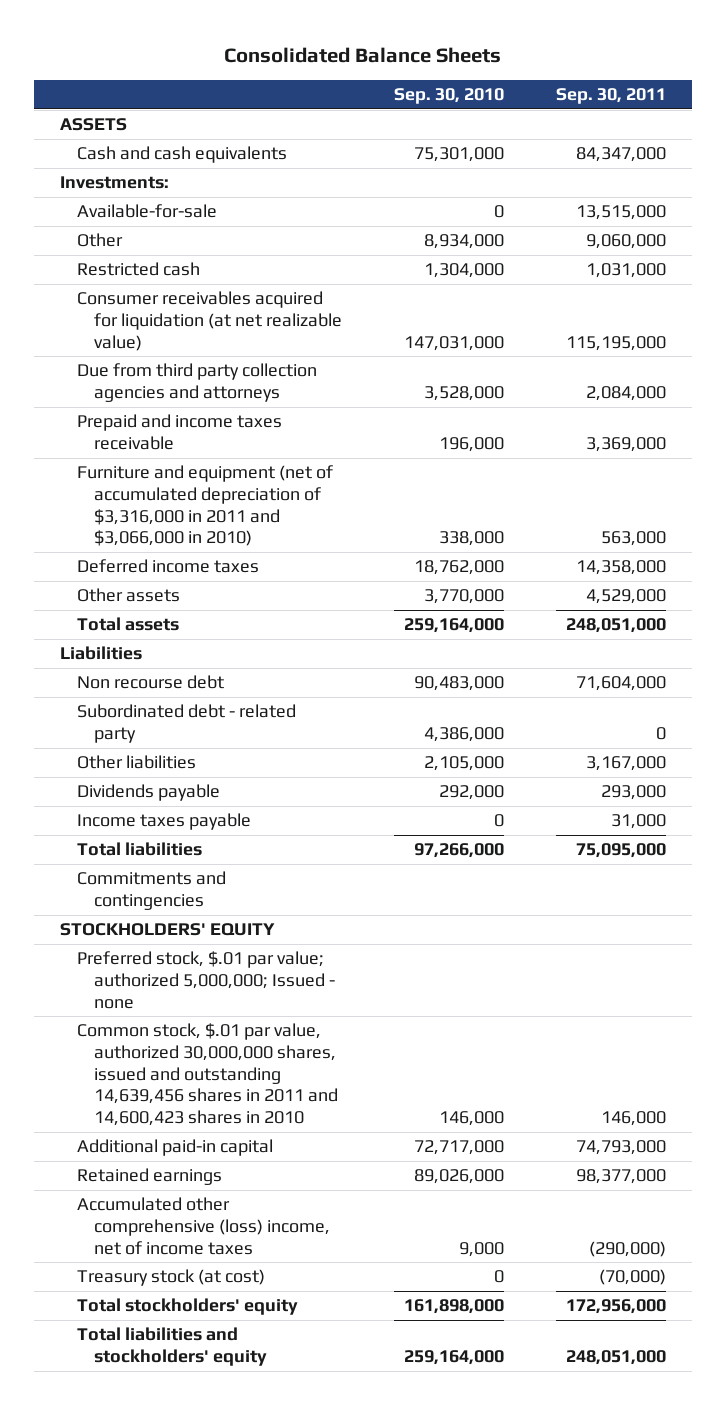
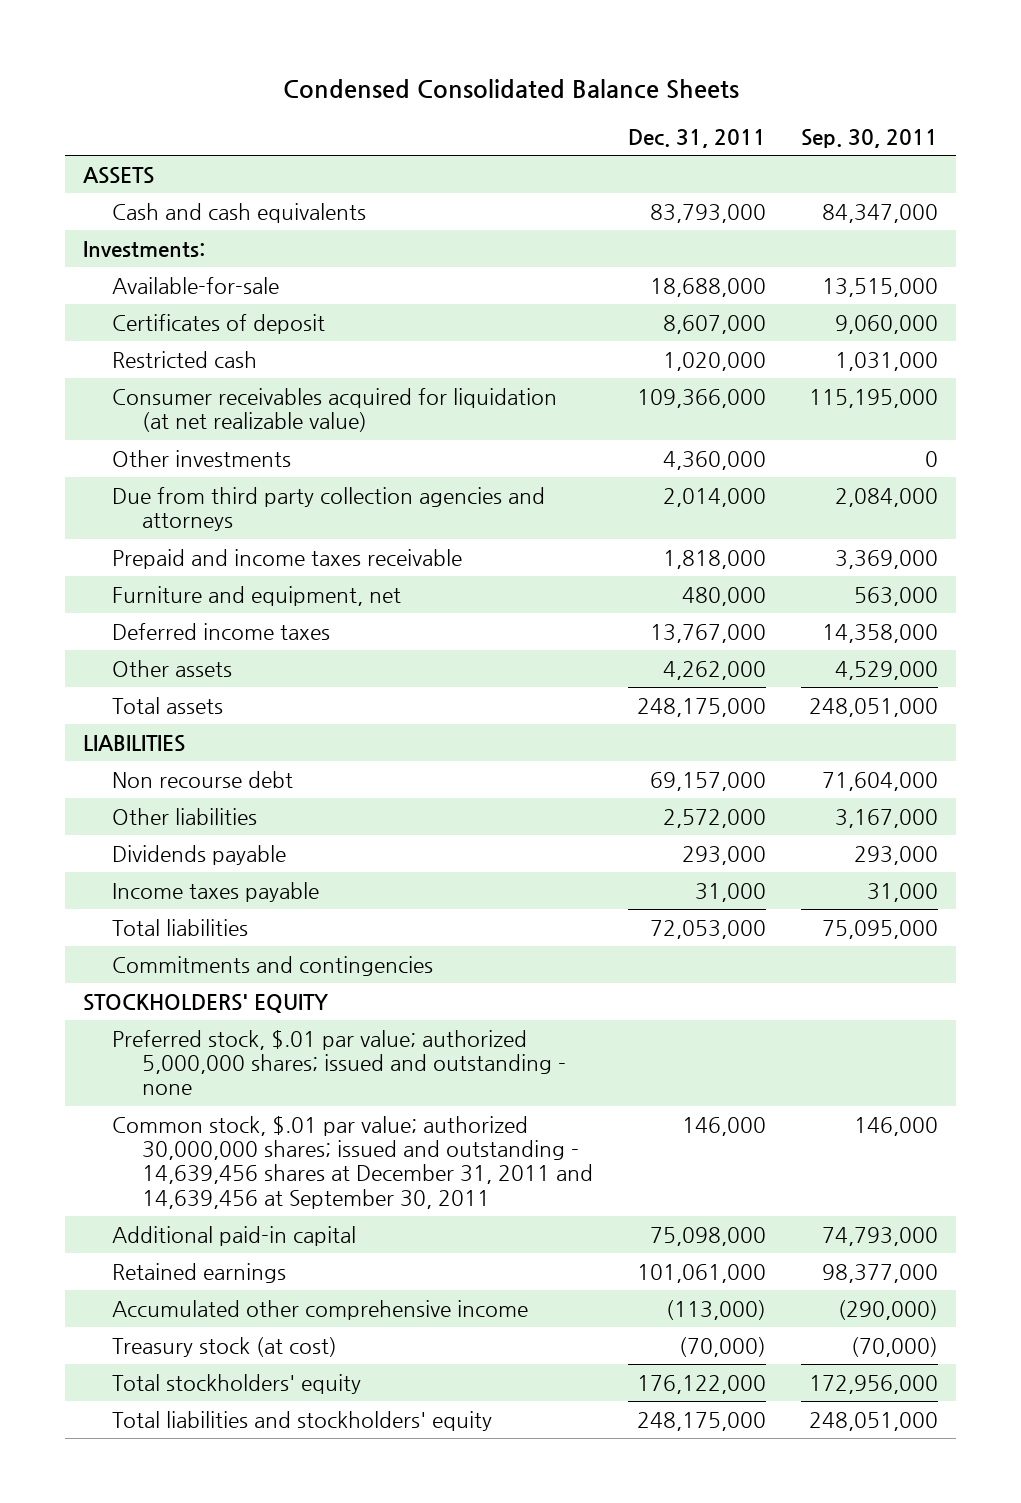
[224,46,502,63] Consolidated Balance Sheets -> [282,79,739,100] Condensed Consolidated Balance Sheets
[394,88,505,105] Sep. 30, 2010 -> none
none -> [628,128,767,148] Dec. 31, 2011
[77,233,124,248] Other -> none
none -> [112,313,326,334] Certificates of deposit
none -> [112,449,292,467] Other investments
[77,465,334,547] Furniture and equipment (net of accumulated depreciation of $3,316,000 in 2011 and $3,066,000 in 2010) -> [112,585,402,606] Furniture and equipment, net
[59,646,142,661] Liabilities -> [82,734,185,752] LIABILITIES
[77,704,297,743] Subordinated debt - related party -> none
[77,951,336,1009] Preferred stock, $.01 par value; authorized 5,000,000; Issued - none -> [112,1029,566,1096] Preferred stock, $.01 par value; authorized 5,000,000 shares; issued and outstanding - none
[77,1023,339,1127] Common stock, $.01 par value, authorized 30,000,000 shares, issued and outstanding 14,639,456 shares in 2011 and 14,600,423 shares in 2010 -> [112,1115,593,1209] Common stock, $.01 par value; authorized 30,000,000 shares; issued and outstanding - 14,639,456 shares at December 31, 2011 and 14,639,456 at September 30, 2011
[77,1197,331,1255] Accumulated other comprehensive (loss) income, net of income taxes -> [112,1299,529,1320] Accumulated other comprehensive income

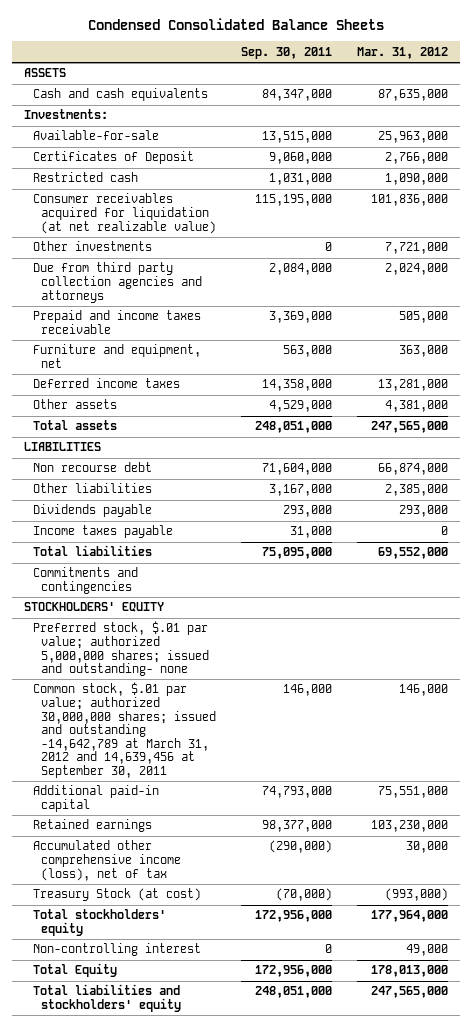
[628,128,767,148] Dec. 31, 2011 -> none
none -> [356,46,448,59] Mar. 31, 2012
[112,313,326,334] Certificates of deposit -> [32,151,194,165] Certificates of Deposit
[112,1029,566,1096] Preferred stock, $.01 par value; authorized 5,000,000 shares; issued and outstanding - none -> [32,621,210,677] Preferred stock, $.01 par value; authorized 5,000,000 shares; issued and outstanding- none
[112,1115,593,1209] Common stock, $.01 par value; authorized 30,000,000 shares; issued and outstanding - 14,639,456 shares at December 31, 2011 and 14,639,456 at September 30, 2011 -> [32,682,217,779] Common stock, $.01 par value; authorized 30,000,000 shares; issued and outstanding -14,642,789 at March 31, 2012 and 14,639,456 at September 30, 2011
[112,1299,529,1320] Accumulated other comprehensive income -> [32,840,182,881] Accumulated other comprehensive income (loss), net of tax
[112,1336,338,1357] Treasury stock (at cost) -> [32,888,201,902] Treasury Stock (at cost)
none -> [32,943,201,957] Non-controlling interest
none -> [32,963,117,978] Total Equity

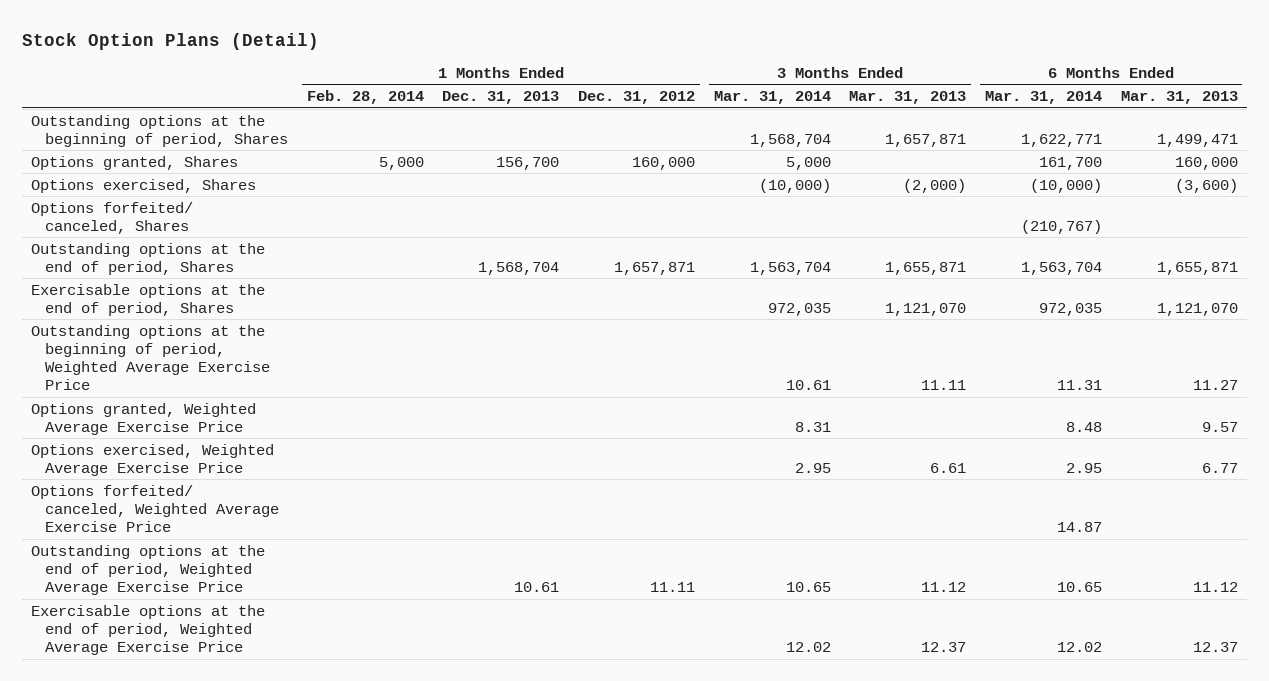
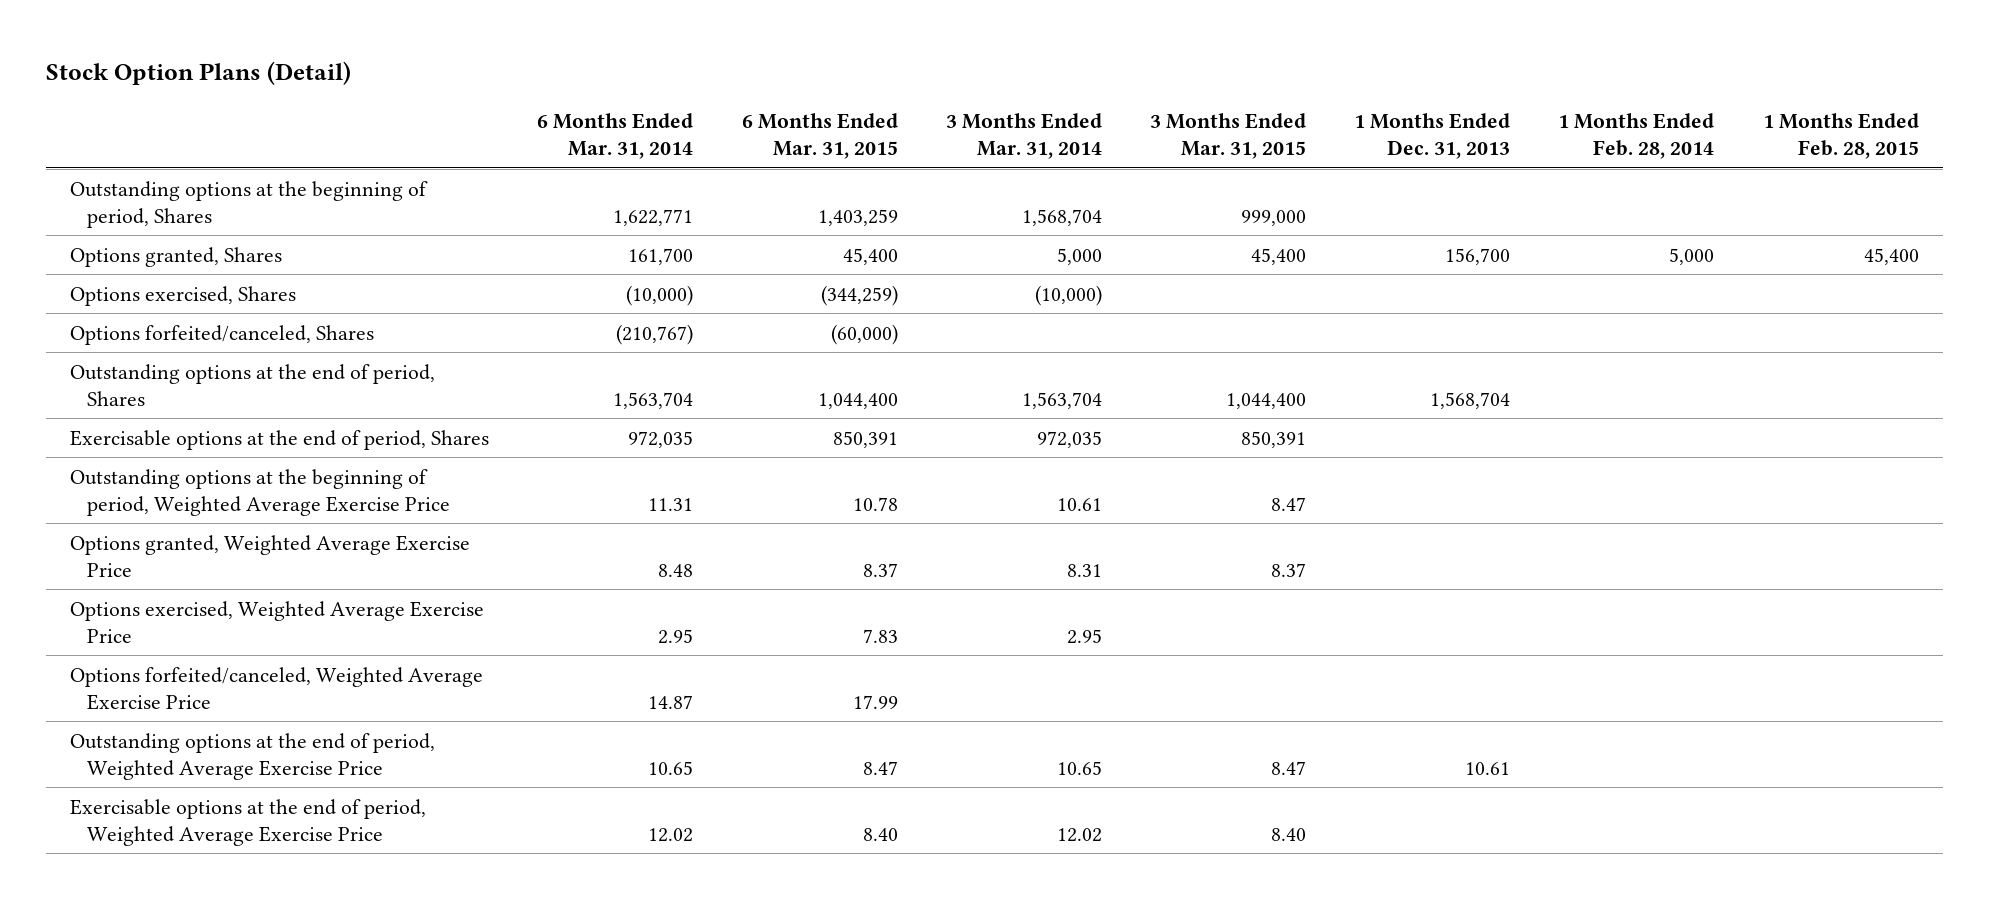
[578,90,696,104] Dec. 31, 2012 -> none
[849,90,967,104] Mar. 31, 2013 -> none
[1120,90,1238,104] Mar. 31, 2013 -> none
none -> [741,112,898,160] 6 Months Ended Mar. 31, 2015
none -> [1149,112,1306,160] 3 Months Ended Mar. 31, 2015
none -> [1762,112,1919,160] 1 Months Ended Feb. 28, 2015
[31,201,194,234] Options forfeited/ canceled, Shares -> [70,324,375,345] Options forfeited/canceled, Shares
[31,484,280,532] Options forfeited/ canceled, Weighted Average Exercise Price -> [70,666,484,710] Options forfeited/canceled, Weighted Average Exercise Price

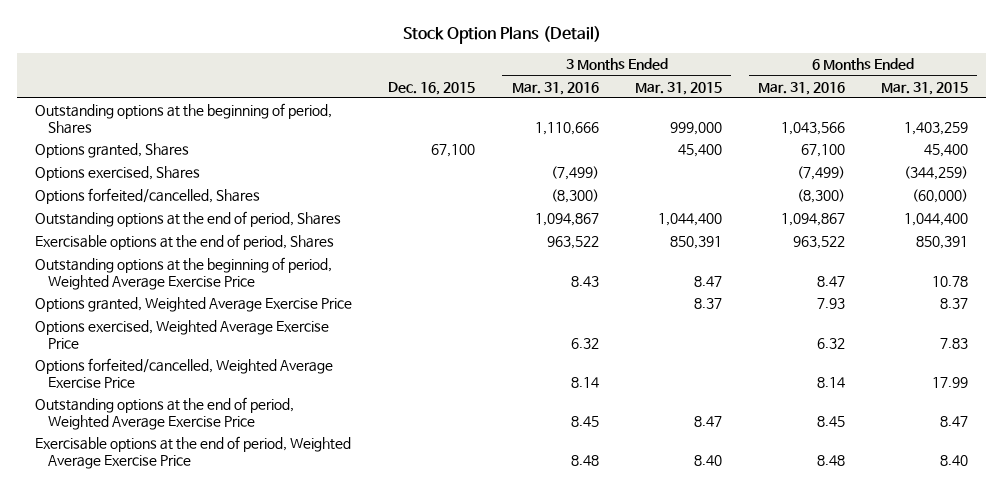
[537,112,694,160] 6 Months Ended Mar. 31, 2014 -> none
[945,112,1102,160] 3 Months Ended Mar. 31, 2014 -> none
[1354,112,1511,160] 1 Months Ended Dec. 31, 2013 -> none
[1558,112,1715,160] 1 Months Ended Feb. 28, 2014 -> none
[1762,112,1919,160] 1 Months Ended Feb. 28, 2015 -> none
none -> [388,81,476,95] Dec. 16, 2015
none -> [511,81,599,95] Mar. 31, 2016
none -> [758,81,846,95] Mar. 31, 2016
[70,324,375,345] Options forfeited/canceled, Shares -> [35,188,261,205] Options forfeited/cancelled, Shares
[70,666,484,710] Options forfeited/canceled, Weighted Average Exercise Price -> [35,358,334,388] Options forfeited/cancelled, Weighted Average Exercise Price

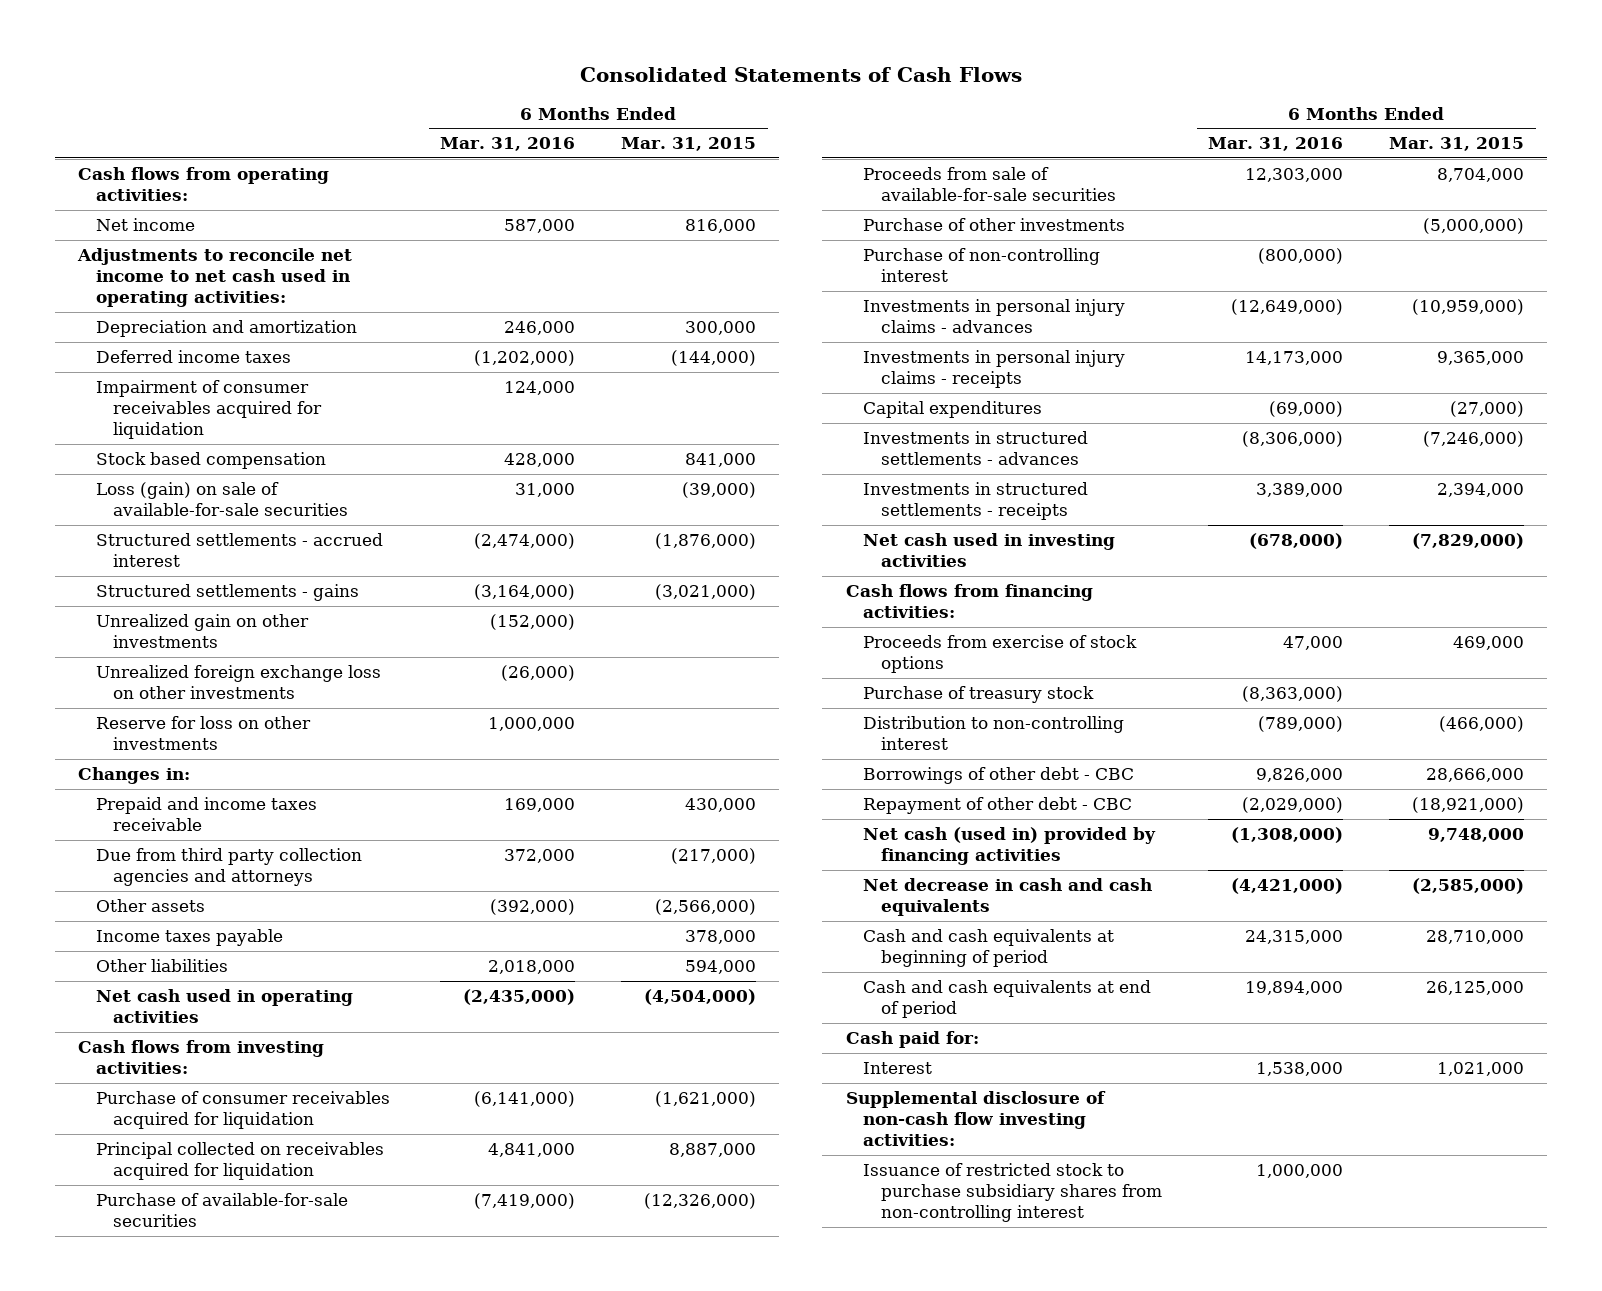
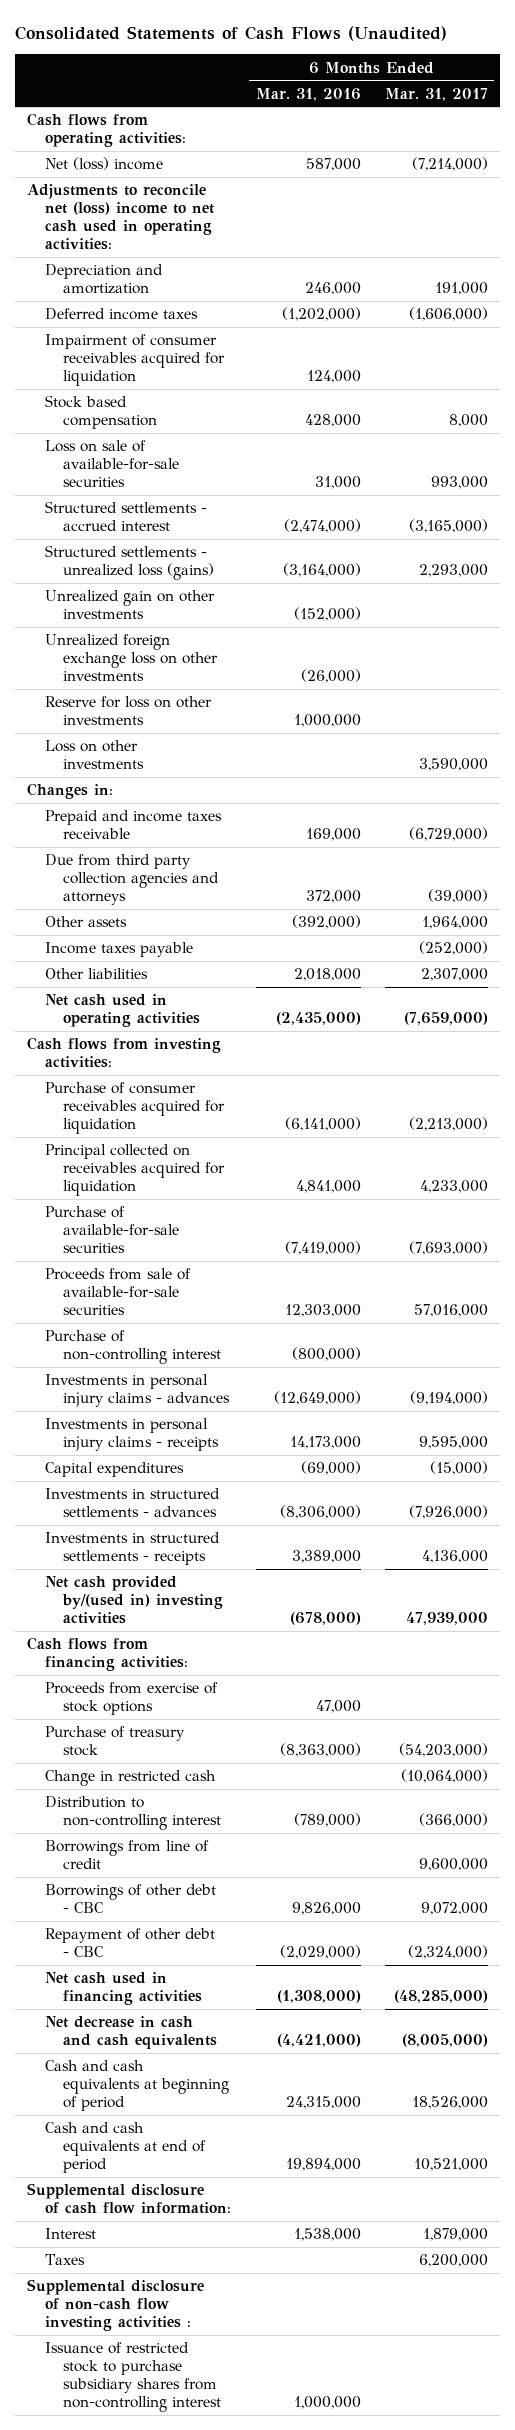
[579,66,1022,82] Consolidated Statements of Cash Flows -> [15,25,448,41] Consolidated Statements of Cash Flows (Unaudited)
[621,137,757,152] Mar. 31, 2015 -> none
none -> [384,87,488,101] Mar. 31, 2017
[95,218,195,232] Net income -> [45,157,164,171] Net (loss) income
[76,248,352,308] Adjustments to reconcile net income to net cash used in operating activities: -> [27,184,215,251] Adjustments to reconcile net (loss) income to net cash used in operating activities:
[95,482,349,517] Loss (gain) on sale of available-for-sale securities -> [45,440,179,488] Loss on sale of available-for-sale securities
[95,584,359,602] Structured settlements - gains -> [45,545,214,581] Structured settlements - unrealized loss (gains)
none -> [45,740,144,770] Loss on other investments
[863,218,1126,232] Purchase of other investments -> none
[863,533,1116,568] Net cash used in investing activities -> [45,1576,223,1625] Net cash provided by/(used in) investing activities
none -> [45,1770,217,1787] Change in restricted cash
none -> [45,1840,210,1870] Borrowings from line of credit
[863,827,1157,866] Net cash (used in) provided by financing activities -> [45,1972,202,2006] Net cash used in financing activities
[845,1031,979,1049] Cash paid for: -> none
none -> [27,2183,232,2215] Supplemental disclosure of cash flow information:
none -> [45,2254,86,2266] Taxes
[845,1091,1106,1147] Supplemental disclosure of non-cash flow investing activities: -> [27,2279,205,2332] Supplemental disclosure of non-cash flow investing activities :

